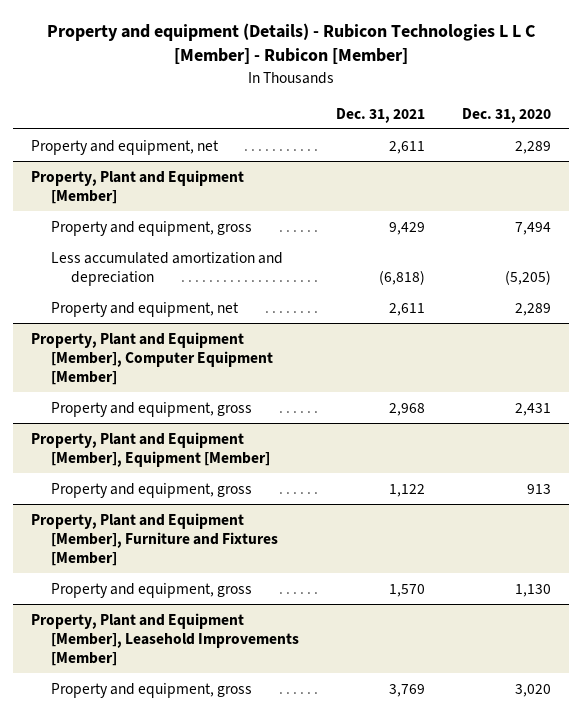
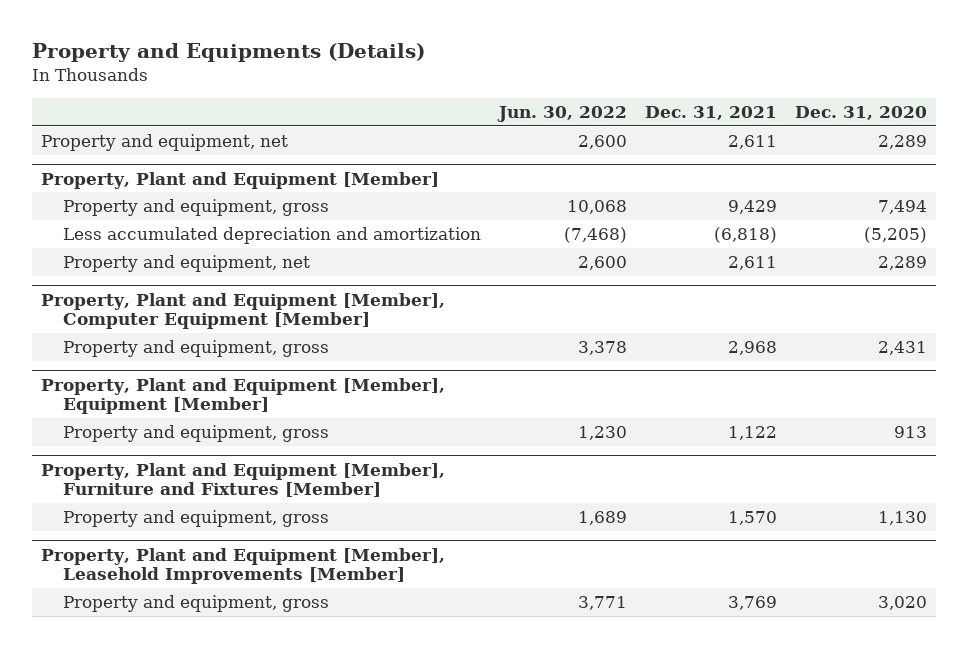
[46,23,536,65] Property and equipment (Details) - Rubicon Technologies L L C [Member] - Rubicon [Member] -> [31,43,425,63] Property and Equipments (Details)
none -> [497,105,628,122] Jun. 30, 2022
[51,251,284,286] Less accumulated amortization and depreciation -> [63,227,482,245] Less accumulated depreciation and amortization

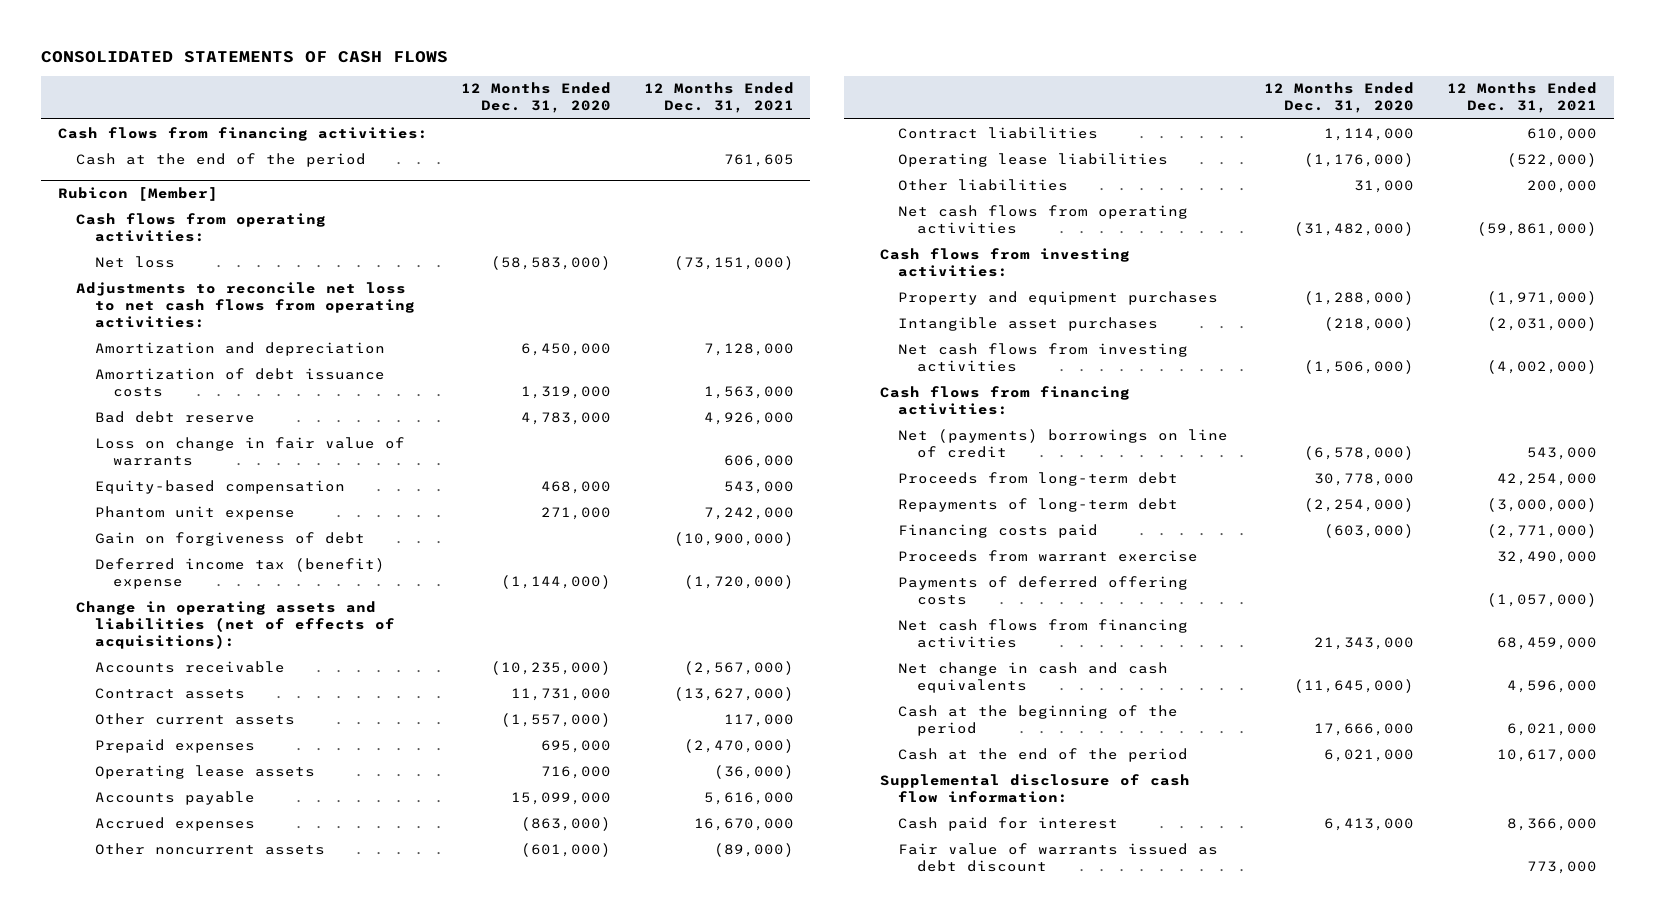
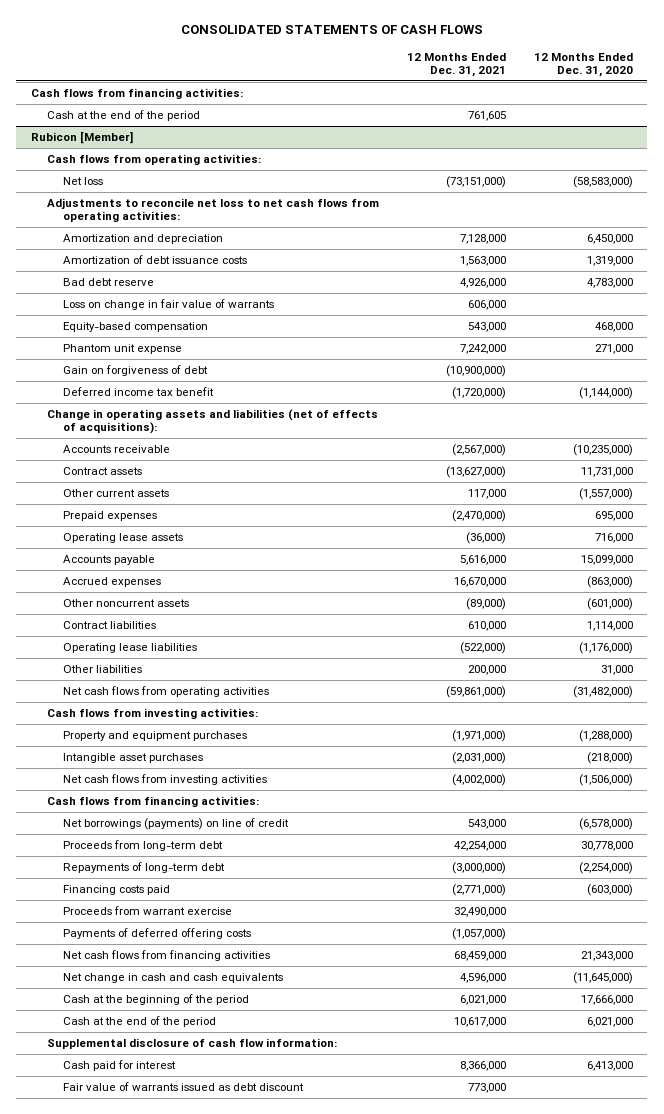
[94,557,385,589] Deferred income tax (benefit) expense -> [63,387,215,397] Deferred income tax benefit
[898,428,1229,458] Net (payments) borrowings on line of credit -> [63,818,290,831] Net borrowings (payments) on line of credit

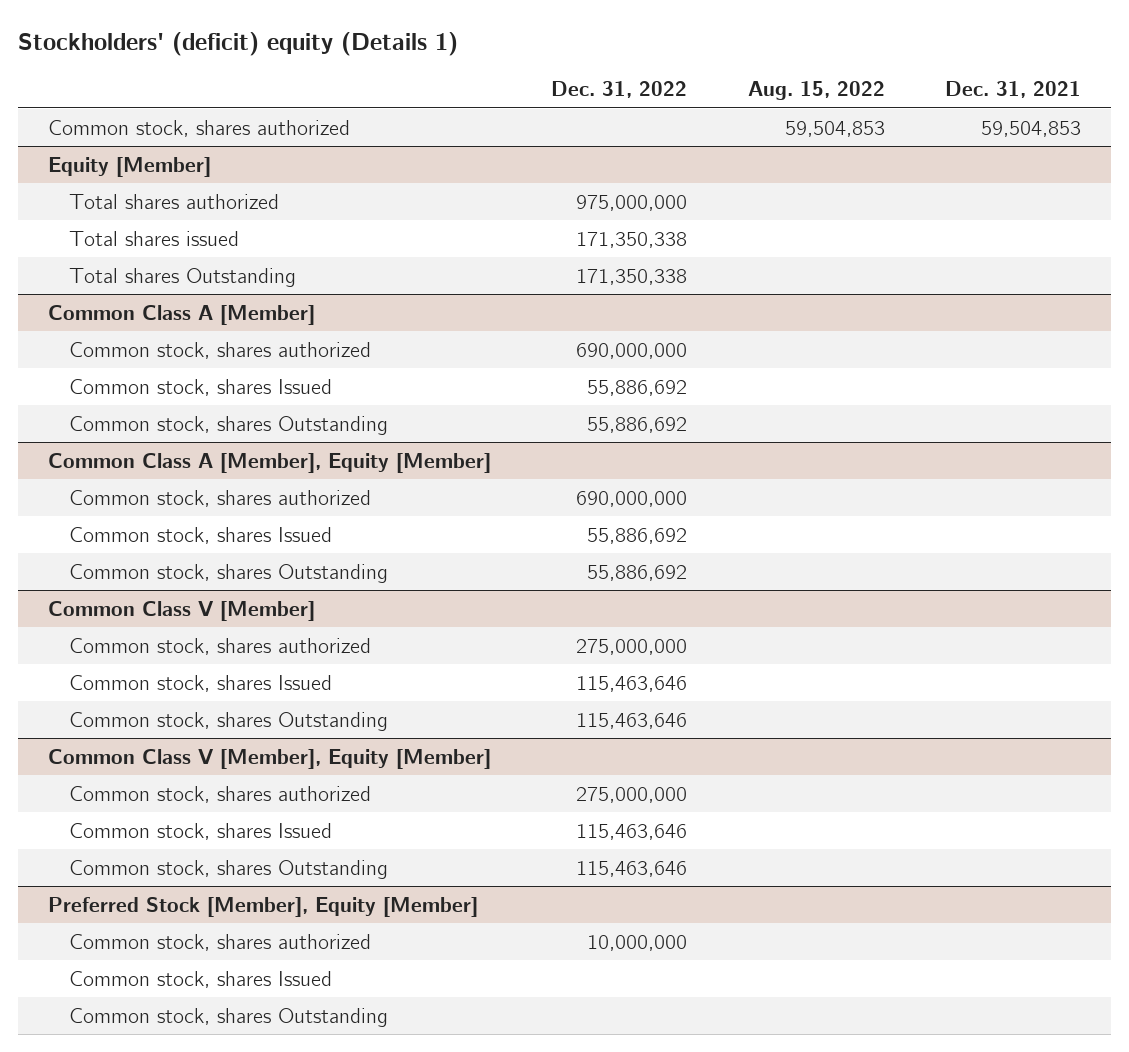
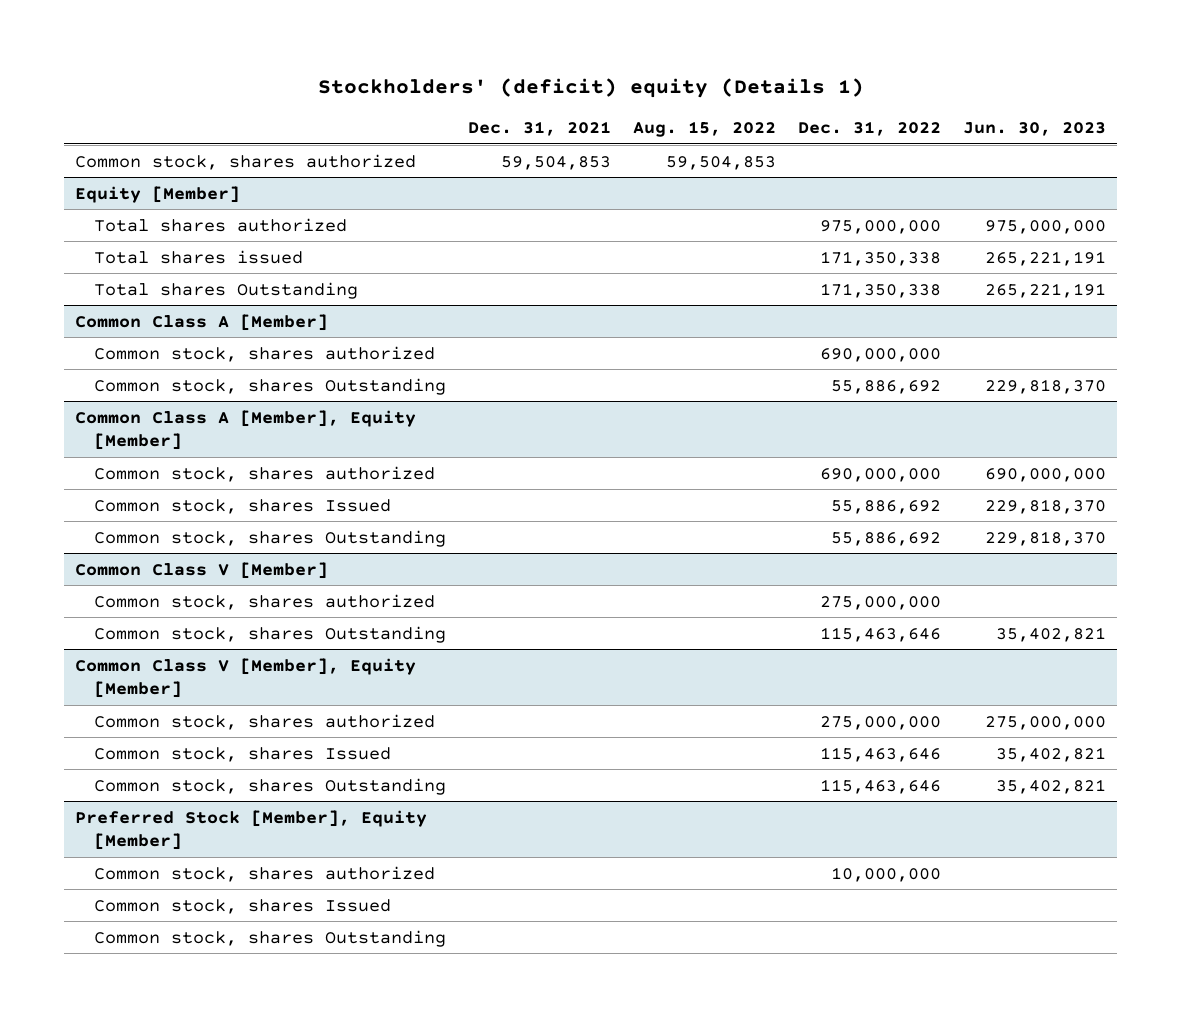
none -> [962,122,1106,137] Jun. 30, 2023
[69,378,333,396] Common stock, shares Issued -> none
[69,674,333,692] Common stock, shares Issued -> none

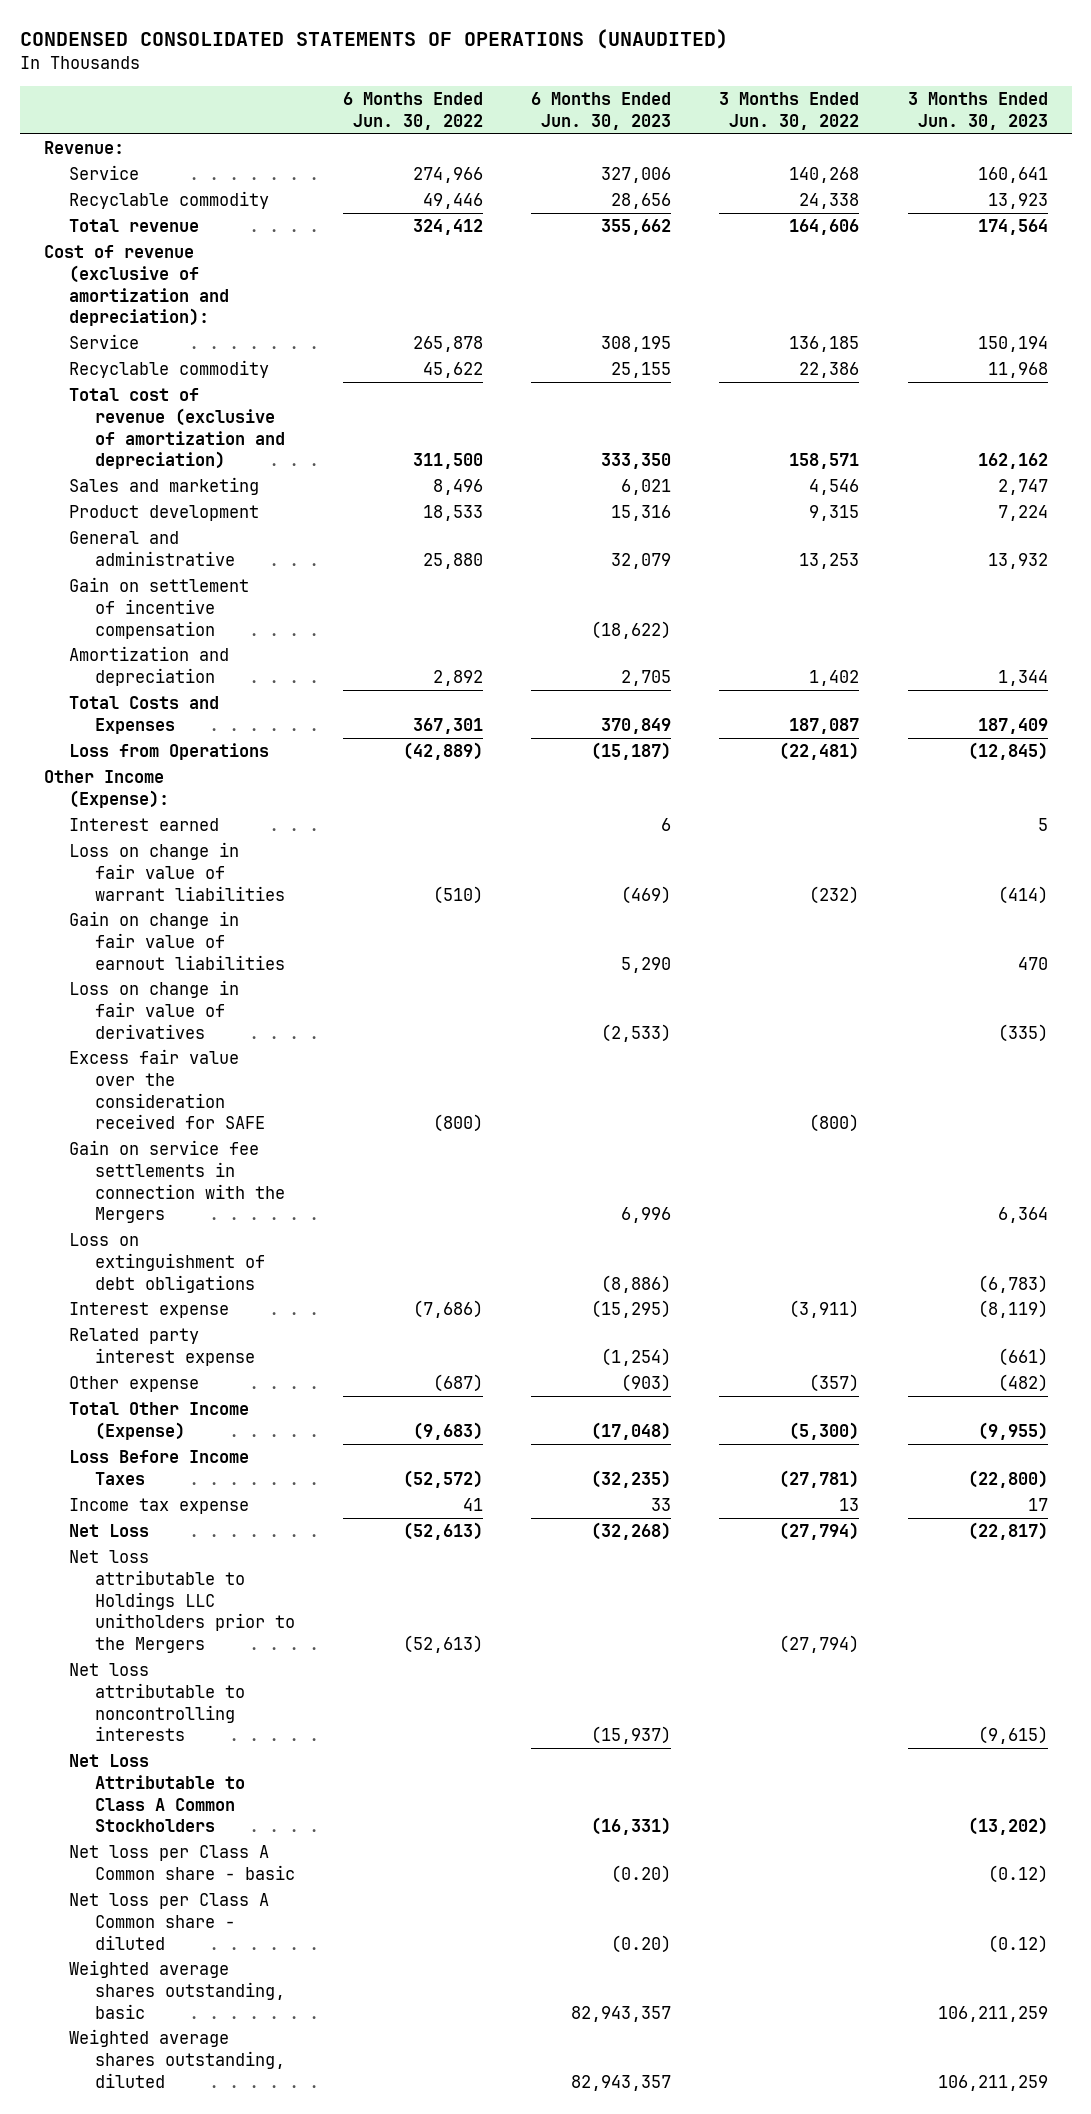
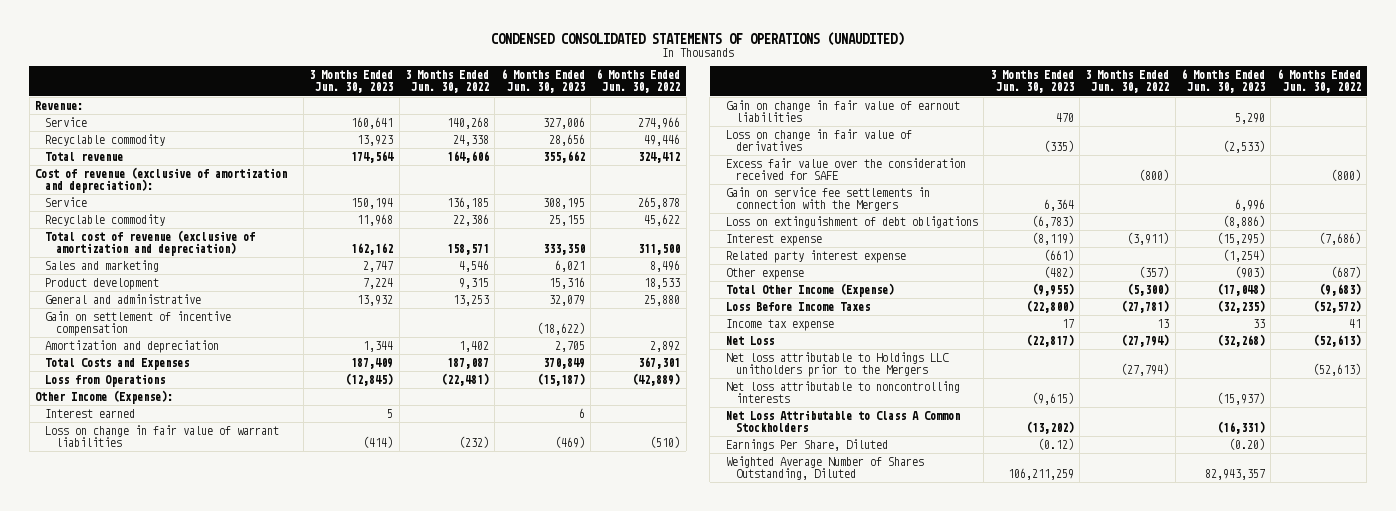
[69,1845,295,1880] Net loss per Class A Common share - basic -> none
[69,1960,285,2019] Weighted average shares outstanding, basic -> none
[69,1893,270,1950] Net loss per Class A Common share - diluted -> [725,439,888,452] Earnings Per Share, Diluted
[69,2029,285,2088] Weighted average shares outstanding, diluted -> [725,456,924,481] Weighted Average Number of Shares Outstanding, Diluted

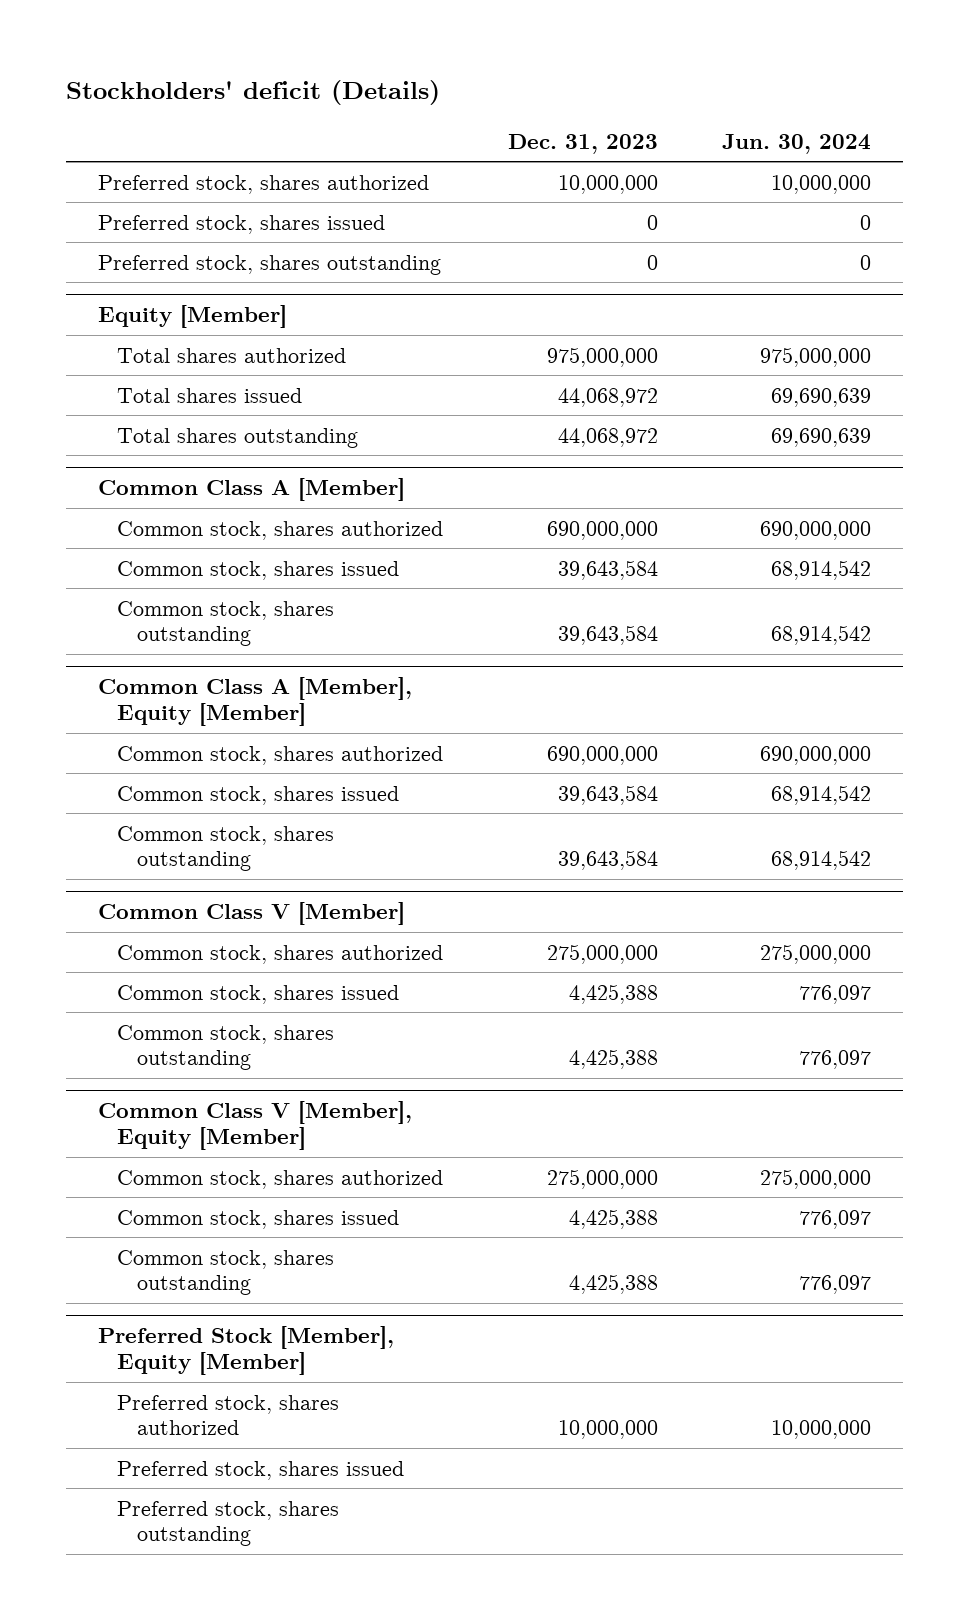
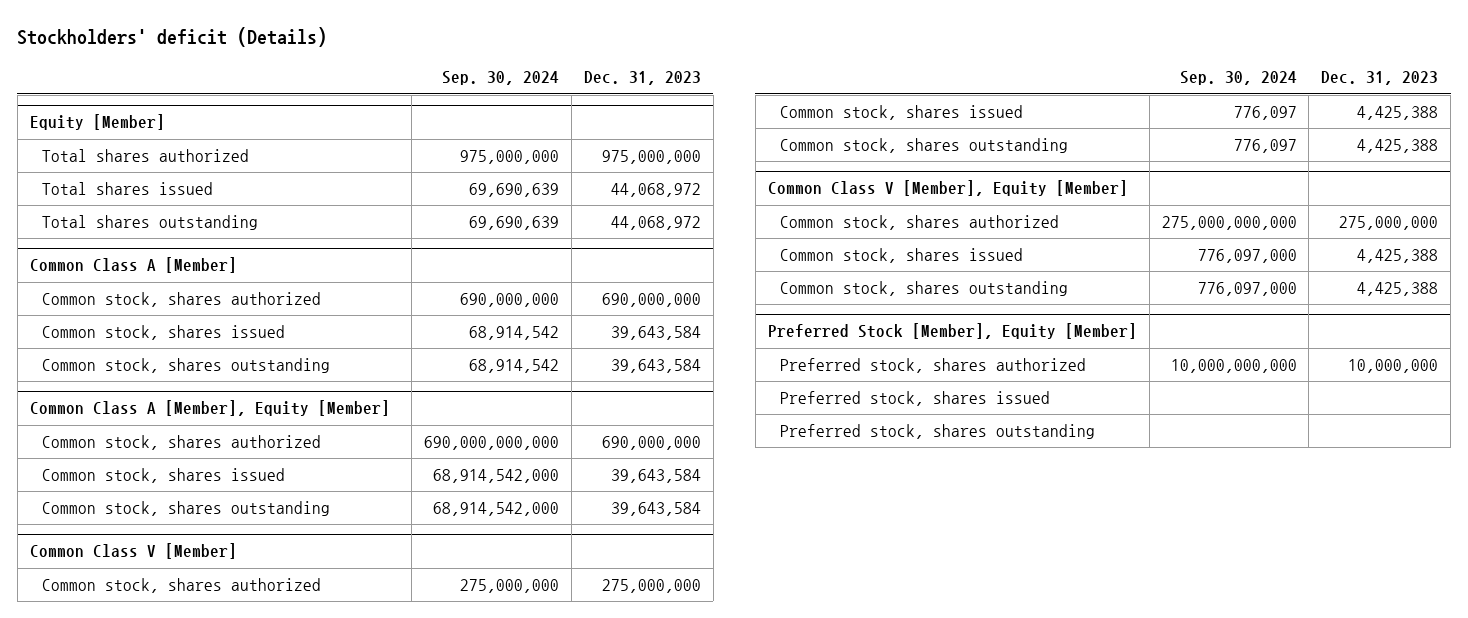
[722,133,872,154] Jun. 30, 2024 -> none
none -> [441,71,559,86] Sep. 30, 2024
[97,174,429,194] Preferred stock, shares authorized -> none
[97,214,385,234] Preferred stock, shares issued -> none
[97,254,441,275] Preferred stock, shares outstanding -> none

